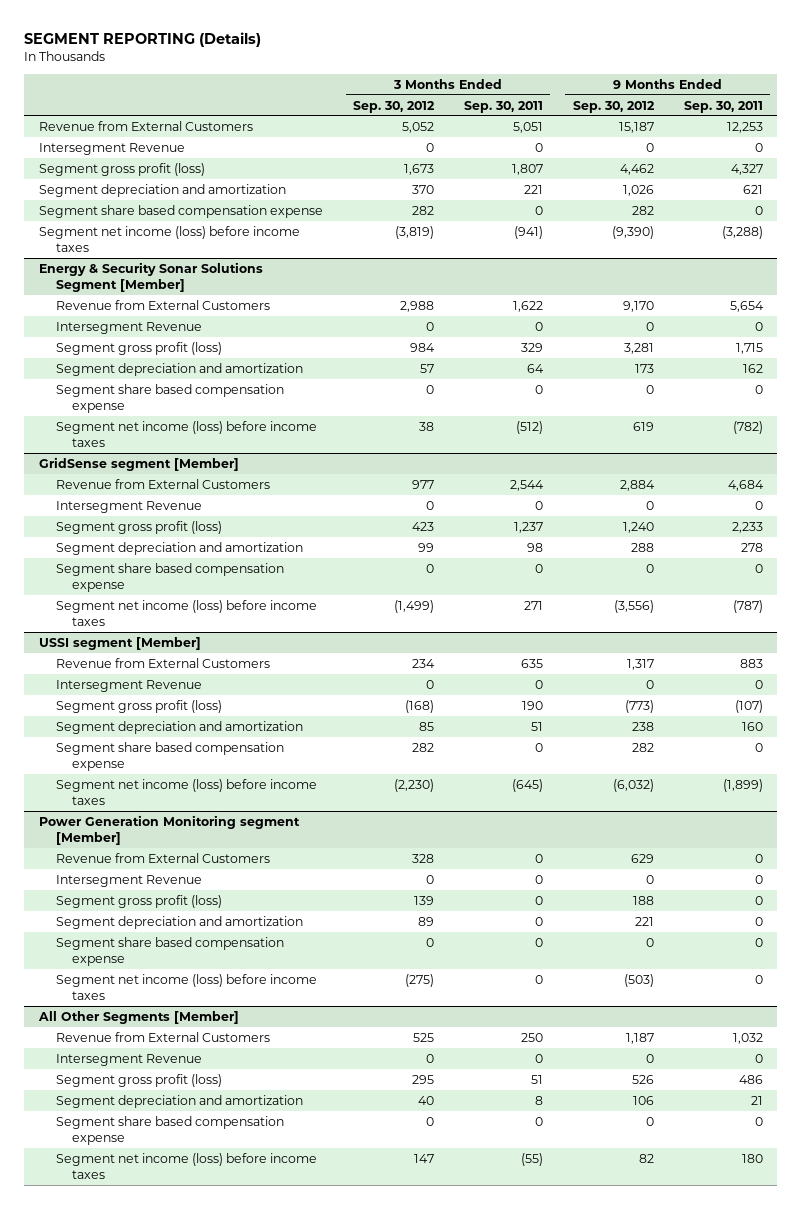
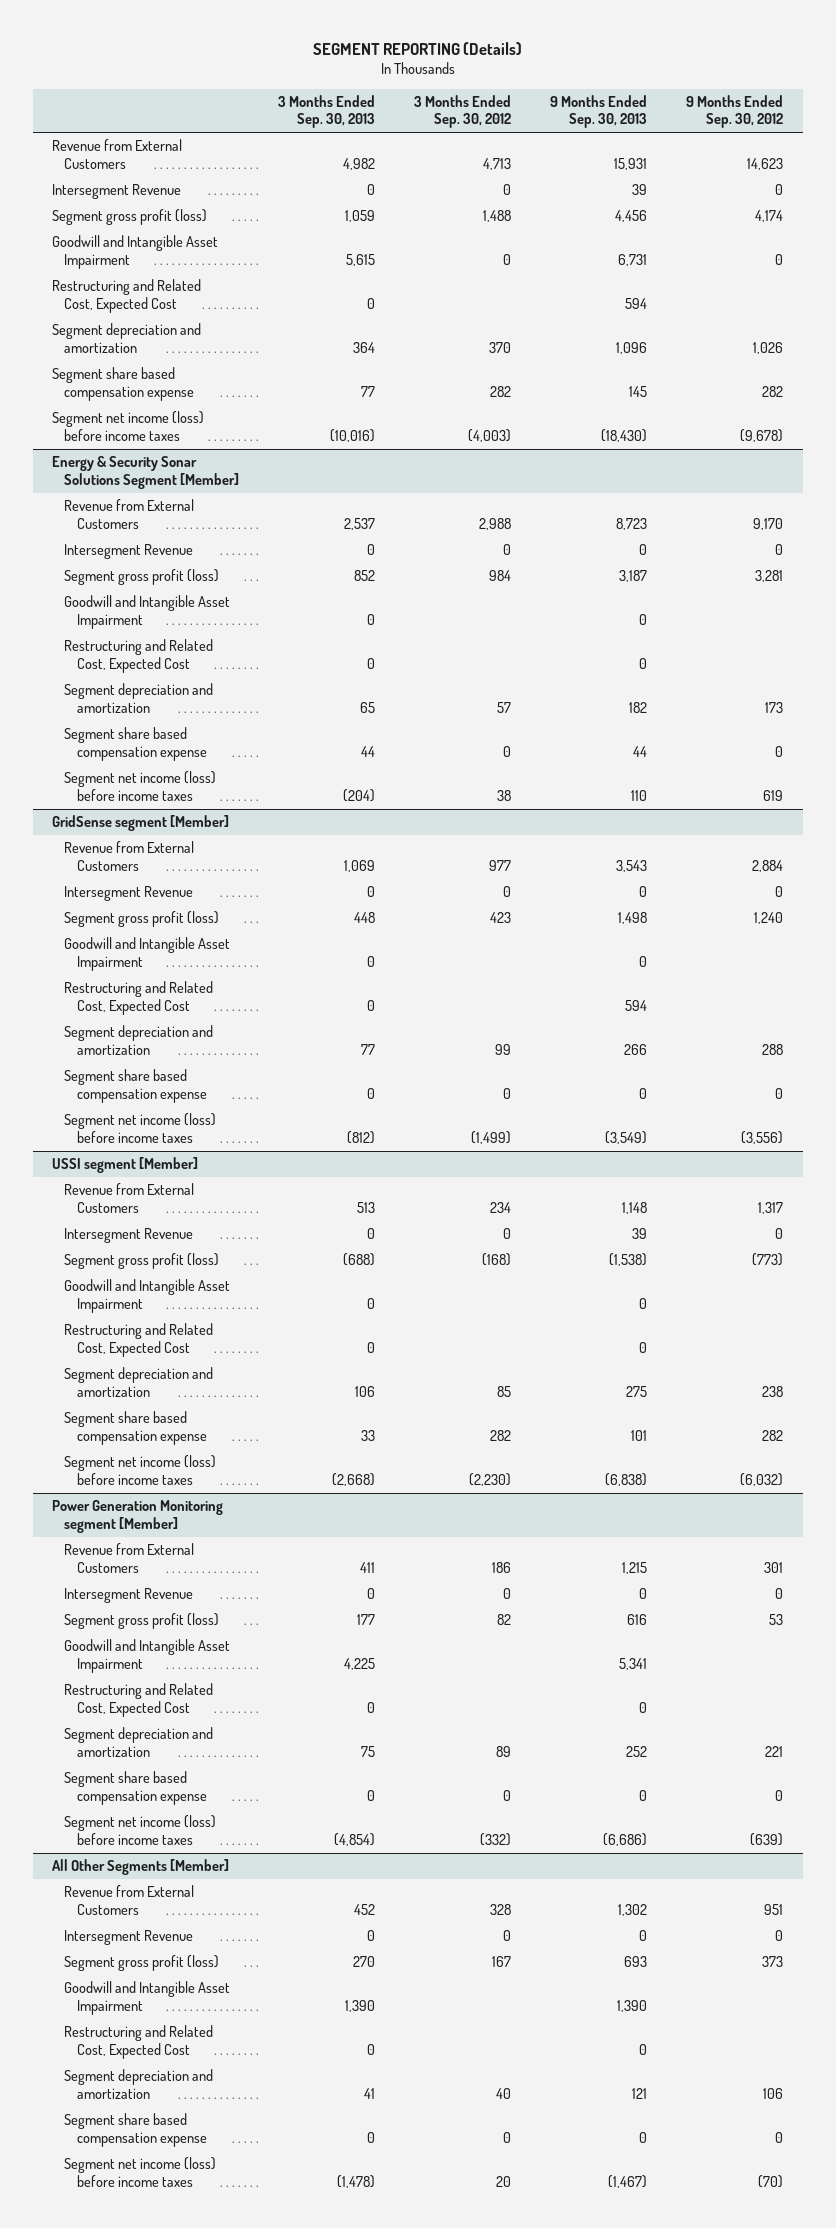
[463,100,543,113] Sep. 30, 2011 -> none
[683,100,763,113] Sep. 30, 2011 -> none
none -> [278,95,376,129] 3 Months Ended Sep. 30, 2013
none -> [550,95,648,129] 9 Months Ended Sep. 30, 2013
[402,121,435,133] 5,052 -> [483,157,512,170] 4,713
[618,121,654,133] 15,187 -> [747,157,784,170] 14,623
[404,163,435,175] 1,673 -> [483,210,512,223] 1,488
[619,163,654,175] 4,462 -> [755,210,784,223] 4,174
none -> [52,235,219,269] Goodwill and Intangible Asset Impairment
none -> [52,279,202,313] Restructuring and Related Cost, Expected Cost
[395,225,435,239] (3,819) -> [468,428,512,442] (4,003)
[611,225,654,239] (9,390) -> [740,428,784,442] (9,678)
none -> [64,595,231,629] Goodwill and Intangible Asset Impairment
none -> [64,639,214,673] Restructuring and Related Cost, Expected Cost
none -> [64,937,231,971] Goodwill and Intangible Asset Impairment
none -> [64,981,214,1015] Restructuring and Related Cost, Expected Cost
none -> [64,1279,231,1313] Goodwill and Intangible Asset Impairment
none -> [64,1323,214,1357] Restructuring and Related Cost, Expected Cost
[412,853,435,863] 328 -> [492,1561,512,1573] 186
[630,853,654,863] 629 -> [764,1561,784,1573] 301
[414,895,435,905] 139 -> [497,1614,512,1626] 82
[632,895,654,905] 188 -> [769,1614,784,1626] 53
none -> [64,1639,231,1673] Goodwill and Intangible Asset Impairment
none -> [64,1683,214,1717] Restructuring and Related Cost, Expected Cost
[405,973,435,987] (275) -> [480,1832,512,1846] (332)
[623,973,654,987] (503) -> [750,1832,784,1846] (639)
[413,1032,435,1042] 525 -> [490,1903,512,1915] 328
[625,1032,654,1044] 1,187 -> [764,1903,784,1915] 951
[412,1074,435,1084] 295 -> [492,1956,512,1968] 167
[631,1074,654,1084] 526 -> [762,1956,784,1968] 373
none -> [64,1981,231,2015] Goodwill and Intangible Asset Impairment
none -> [64,2025,214,2059] Restructuring and Related Cost, Expected Cost
[414,1153,435,1163] 147 -> [496,2175,512,2187] 20
[638,1153,654,1163] 82 -> [758,2174,784,2188] (70)

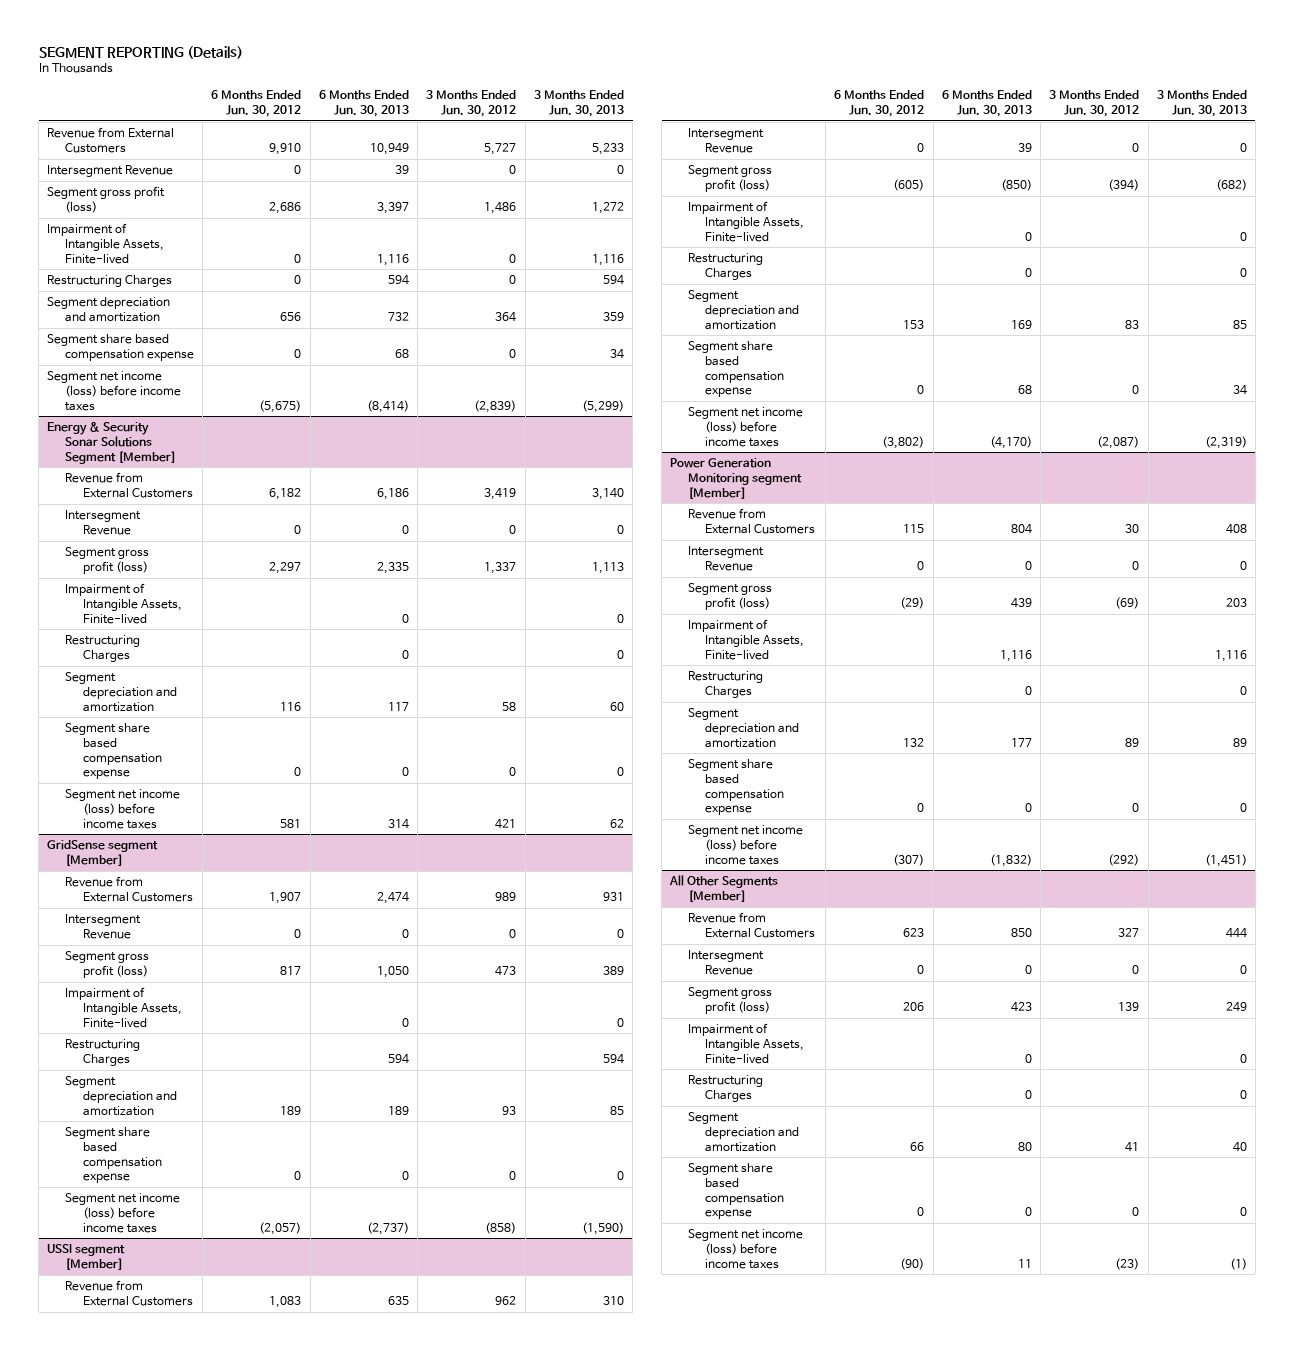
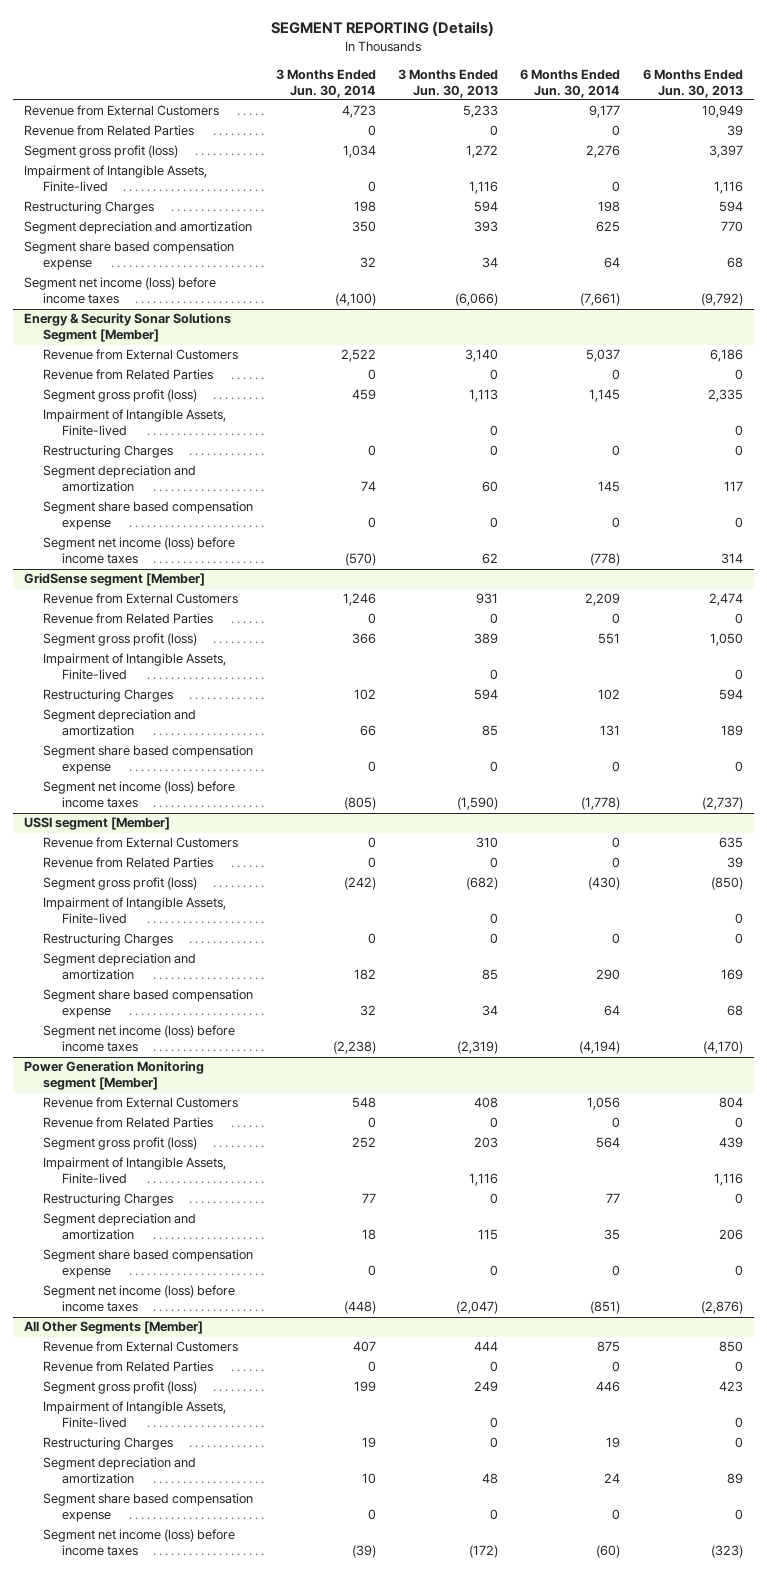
[211,90,302,117] 6 Months Ended Jun. 30, 2012 -> none
[426,90,517,117] 3 Months Ended Jun. 30, 2012 -> none
none -> [275,68,376,98] 3 Months Ended Jun. 30, 2014
none -> [520,68,621,98] 6 Months Ended Jun. 30, 2014
[47,165,174,178] Intersegment Revenue -> none
none -> [24,125,195,137] Revenue from Related Parties
[387,311,409,321] 732 -> [720,221,743,233] 770
[602,311,624,321] 359 -> [473,221,498,233] 393
[366,399,409,413] (8,414) -> [700,293,743,307] (9,792)
[581,399,624,413] (5,299) -> [454,293,498,307] (6,066)
[65,510,142,535] Intersegment Revenue -> none
none -> [43,369,214,381] Revenue from Related Parties
[65,914,142,939] Intersegment Revenue -> none
none -> [43,613,214,625] Revenue from Related Parties
[687,128,764,153] Intersegment Revenue -> none
none -> [43,857,214,869] Revenue from Related Parties
[687,546,764,571] Intersegment Revenue -> none
none -> [43,1117,214,1129] Revenue from Related Parties
[1010,737,1032,747] 177 -> [718,1229,743,1241] 206
[1232,737,1247,747] 89 -> [477,1229,498,1241] 115
[989,853,1032,867] (1,832) -> [700,1301,743,1315] (2,876)
[1204,853,1247,867] (1,451) -> [455,1301,498,1315] (2,047)
[687,950,764,975] Intersegment Revenue -> none
none -> [43,1361,214,1373] Revenue from Related Parties
[1017,1141,1032,1151] 80 -> [726,1473,743,1485] 89
[1232,1141,1247,1152] 40 -> [481,1473,498,1485] 48
[1017,1258,1032,1268] 11 -> [710,1545,743,1559] (323)
[1229,1257,1247,1270] (1) -> [468,1545,498,1559] (172)

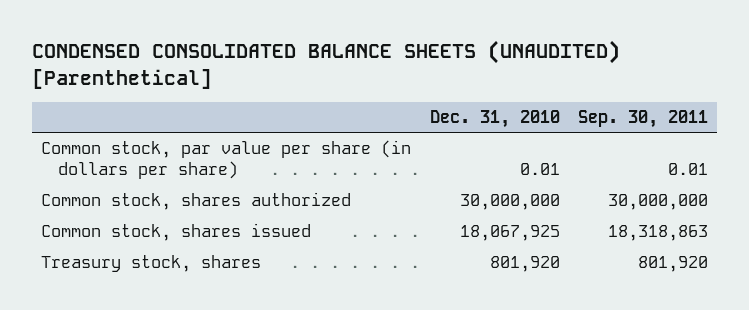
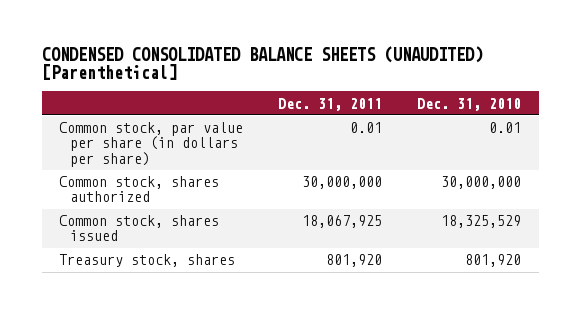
[578,109,709,128] Sep. 30, 2011 -> none
none -> [278,97,383,111] Dec. 31, 2011
[459,225,560,242] 18,067,925 -> [441,215,522,229] 18,325,529

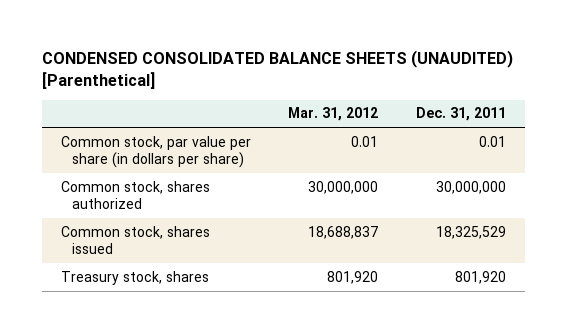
[417,97,522,111] Dec. 31, 2010 -> none
none -> [288,107,379,122] Mar. 31, 2012
[302,215,383,229] 18,067,925 -> [436,225,507,239] 18,325,529

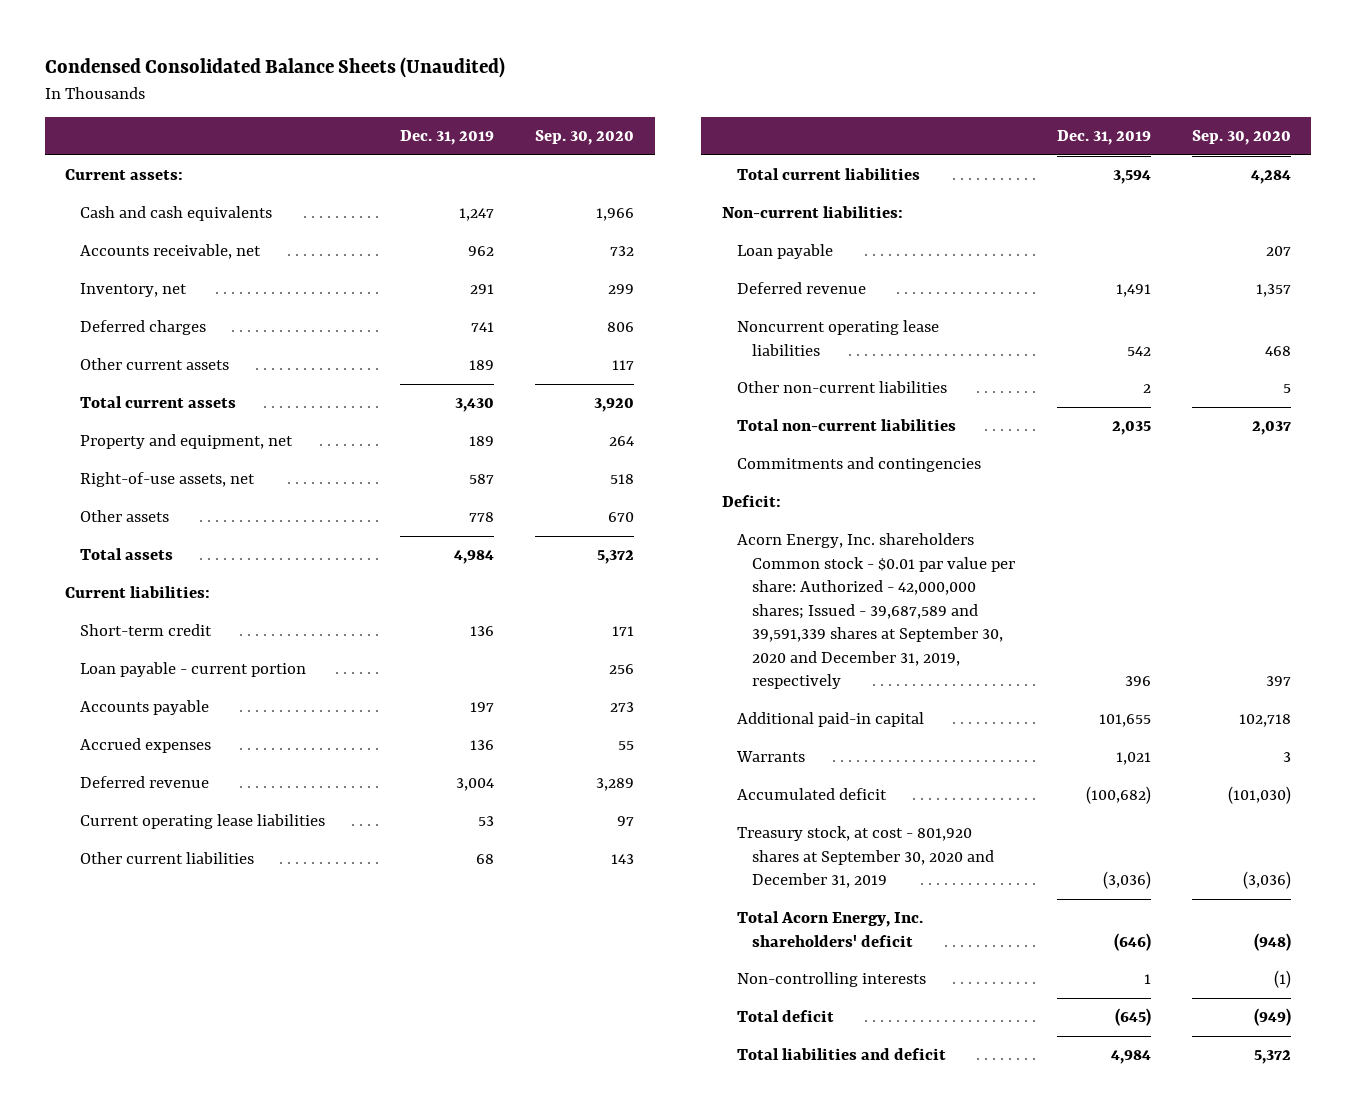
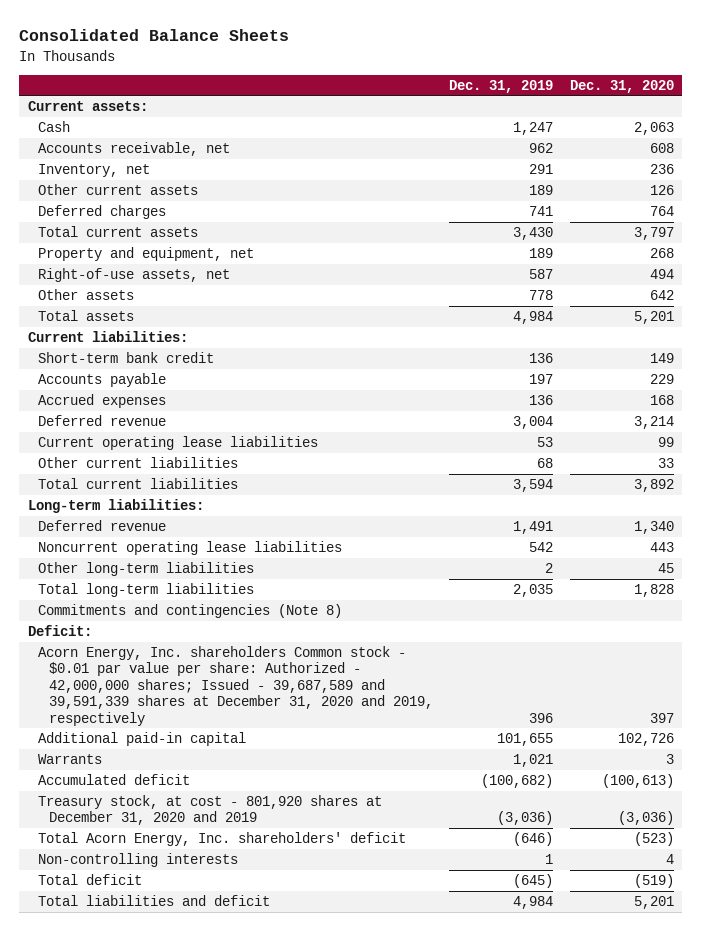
[44,57,505,79] Condensed Consolidated Balance Sheets (Unaudited) -> [19,29,290,42] Consolidated Balance Sheets
[535,130,635,146] Sep. 30, 2020 -> none
none -> [570,79,675,93] Dec. 31, 2020
[80,206,273,222] Cash and cash equivalents -> [38,120,71,132] Cash
[80,320,207,336] Deferred charges -> [38,204,167,219] Deferred charges
[80,662,307,678] Loan payable - current portion -> none
[80,624,213,637] Short-term credit -> [38,351,215,363] Short-term bank credit
[737,244,834,260] Loan payable -> none
[721,206,903,219] Non-current liabilities: -> [27,498,204,513] Long-term liabilities:
[737,381,948,394] Other non-current liabilities -> [38,561,255,576] Other long-term liabilities
[737,419,957,432] Total non-current liabilities -> [38,582,255,597] Total long-term liabilities
[737,457,982,473] Commitments and contingencies -> [38,603,343,618] Commitments and contingencies (Note 8)
[737,533,1016,690] Acorn Energy, Inc. shareholders Common stock - $0.01 par value per share: Authorized - 42,000,000 shares; Issued - 39,687,589 and 39,591,339 shares at September 30, 2020 and December 31, 2019, respectively -> [38,645,433,726] Acorn Energy, Inc. shareholders Common stock - $0.01 par value per share: Authorized - 42,000,000 shares; Issued - 39,687,589 and 39,591,339 shares at December 31, 2020 and 2019, respectively
[737,826,995,889] Treasury stock, at cost - 801,920 shares at September 30, 2020 and December 31, 2019 -> [38,794,383,826] Treasury stock, at cost - 801,920 shares at December 31, 2020 and 2019

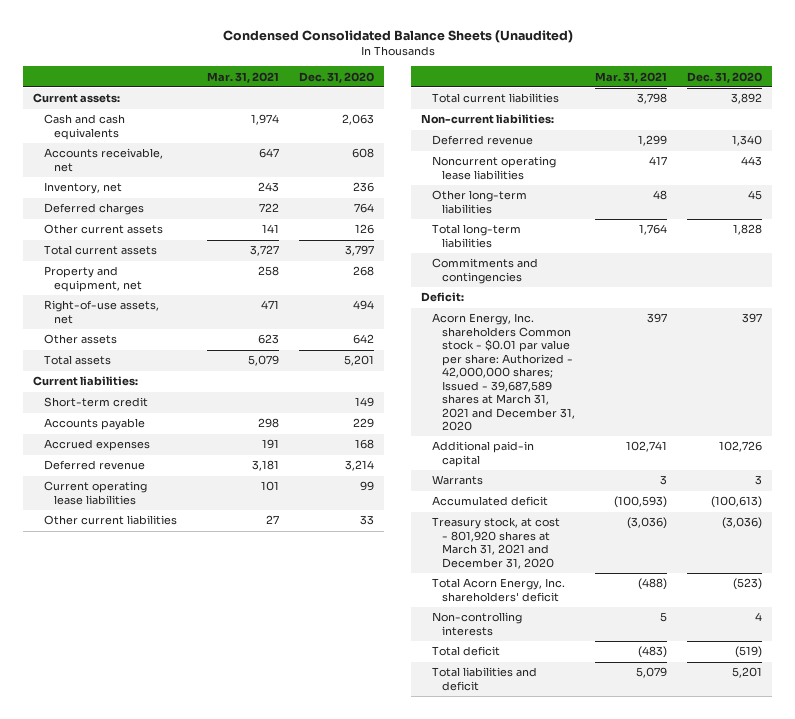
[19,29,290,42] Consolidated Balance Sheets -> [222,30,573,44] Condensed Consolidated Balance Sheets (Unaudited)
[449,79,554,93] Dec. 31, 2019 -> none
none -> [207,71,280,83] Mar. 31, 2021
[38,120,71,132] Cash -> [43,114,125,140] Cash and cash equivalents
[38,183,199,195] Other current assets -> [43,224,163,235] Other current assets
[38,351,215,363] Short-term bank credit -> [43,397,148,408] Short-term credit
[27,498,204,513] Long-term liabilities: -> [421,114,555,125] Non-current liabilities:
[38,603,343,618] Commitments and contingencies (Note 8) -> [431,258,538,284] Commitments and contingencies
[38,645,433,726] Acorn Energy, Inc. shareholders Common stock - $0.01 par value per share: Authorized - 42,000,000 shares; Issued - 39,687,589 and 39,591,339 shares at December 31, 2020 and 2019, respectively -> [431,313,576,432] Acorn Energy, Inc. shareholders Common stock - $0.01 par value per share: Authorized - 42,000,000 shares; Issued - 39,687,589 shares at March 31, 2021 and December 31, 2020
[38,794,383,826] Treasury stock, at cost - 801,920 shares at December 31, 2020 and 2019 -> [431,517,560,569] Treasury stock, at cost - 801,920 shares at March 31, 2021 and December 31, 2020

